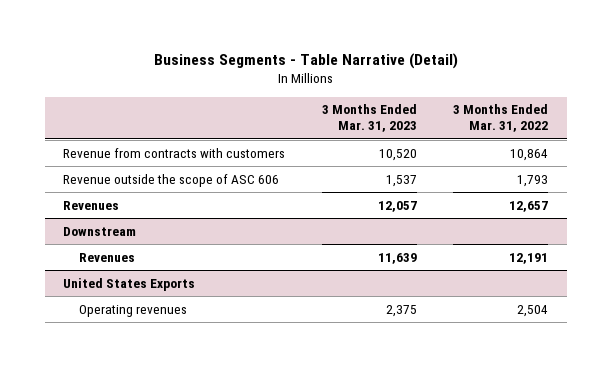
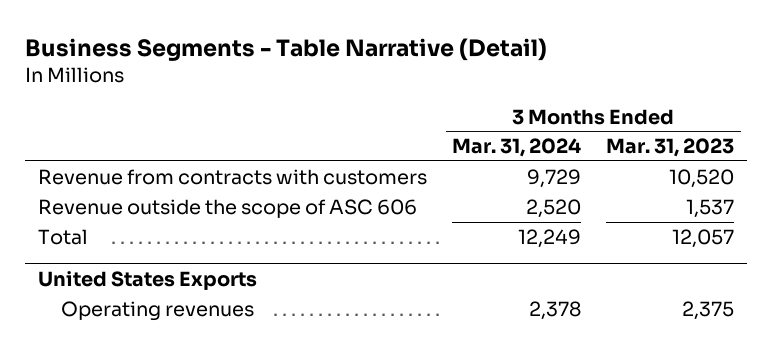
[453,104,549,133] 3 Months Ended Mar. 31, 2022 -> none
none -> [452,138,582,158] Mar. 31, 2024
[63,226,137,236] Downstream -> none
[79,252,136,262] Revenues -> none
[63,200,120,210] Revenues -> [37,228,88,245] Total

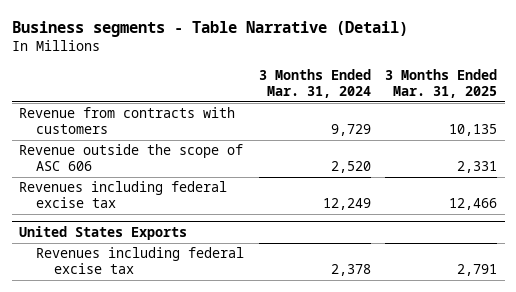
[25,37,548,61] Business Segments - Table Narrative (Detail) -> [11,20,408,37] Business segments - Table Narrative (Detail)
[606,138,735,158] Mar. 31, 2023 -> none
none -> [385,69,498,99] 3 Months Ended Mar. 31, 2025
[37,228,88,245] Total -> [18,181,227,209] Revenues including federal excise tax
[61,300,255,321] Operating revenues -> [36,247,245,275] Revenues including federal excise tax

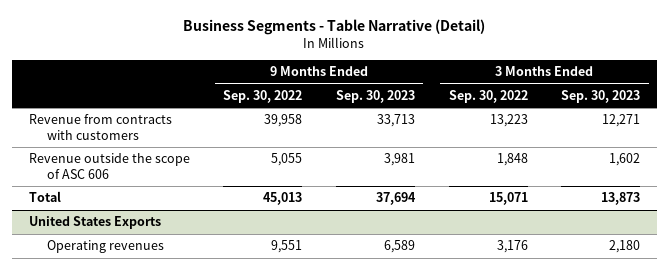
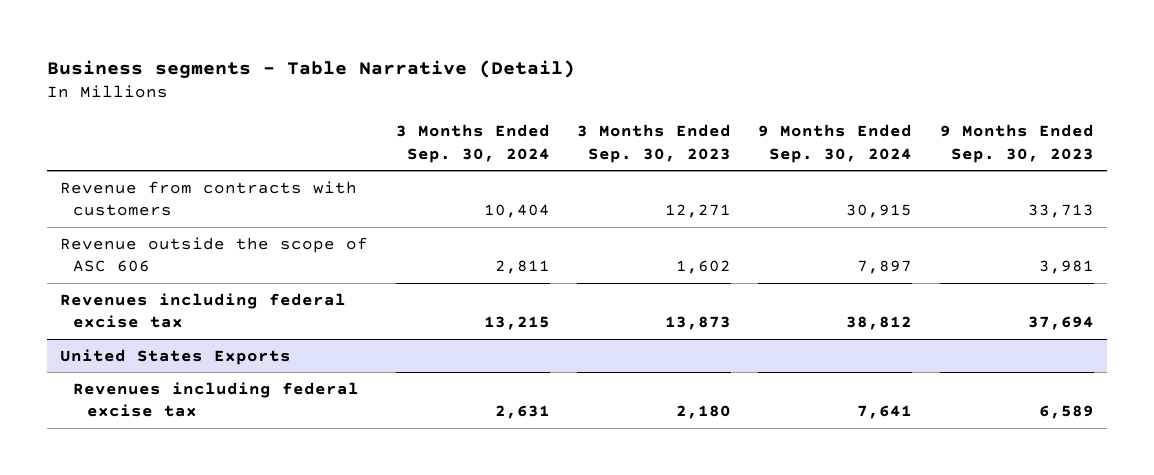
[183,19,486,36] Business Segments - Table Narrative (Detail) -> [46,59,575,79] Business segments - Table Narrative (Detail)
[223,89,303,103] Sep. 30, 2022 -> none
[448,89,528,103] Sep. 30, 2022 -> none
none -> [395,124,550,163] 3 Months Ended Sep. 30, 2024
none -> [758,124,913,163] 9 Months Ended Sep. 30, 2024
[28,191,61,203] Total -> [60,292,347,329] Revenues including federal excise tax
[46,240,164,254] Operating revenues -> [73,381,360,418] Revenues including federal excise tax

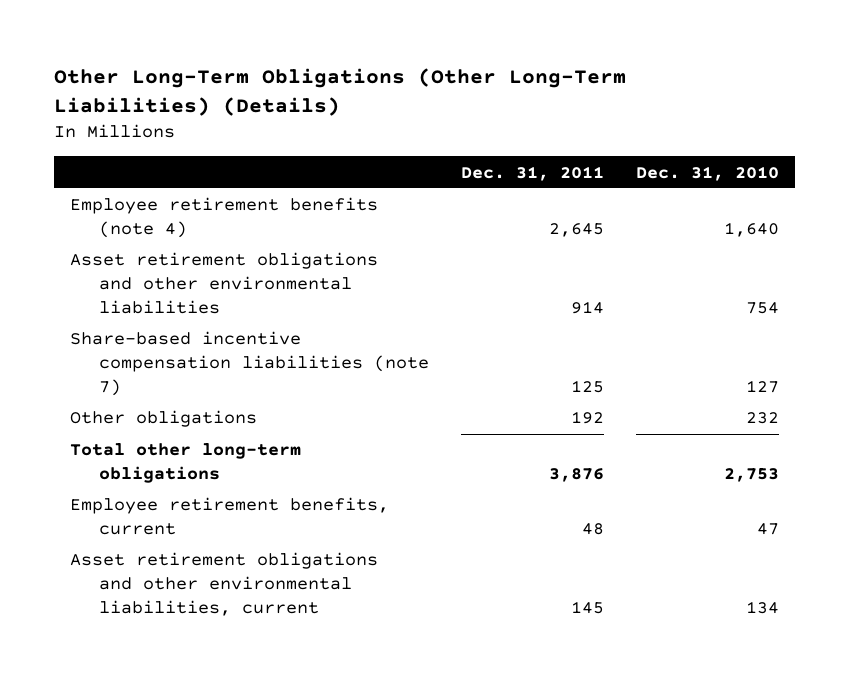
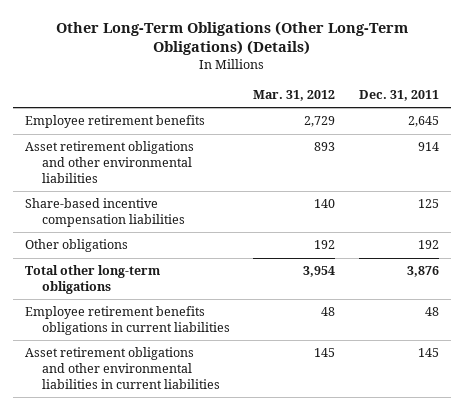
[54,68,627,117] Other Long-Term Obligations (Other Long-Term Liabilities) (Details) -> [55,20,408,56] Other Long-Term Obligations (Other Long-Term Obligations) (Details)
[635,165,779,181] Dec. 31, 2010 -> none
none -> [253,90,336,102] Mar. 31, 2012
[70,197,379,239] Employee retirement benefits (note 4) -> [24,115,205,129] Employee retirement benefits
[70,331,429,396] Share-based incentive compensation liabilities (note 7) -> [24,198,185,228] Share-based incentive compensation liabilities
[70,497,390,536] Employee retirement benefits, current -> [24,306,230,336] Employee retirement benefits obligations in current liabilities
[70,552,379,616] Asset retirement obligations and other environmental liabilities, current -> [24,347,220,389] Asset retirement obligations and other environmental liabilities in current liabilities

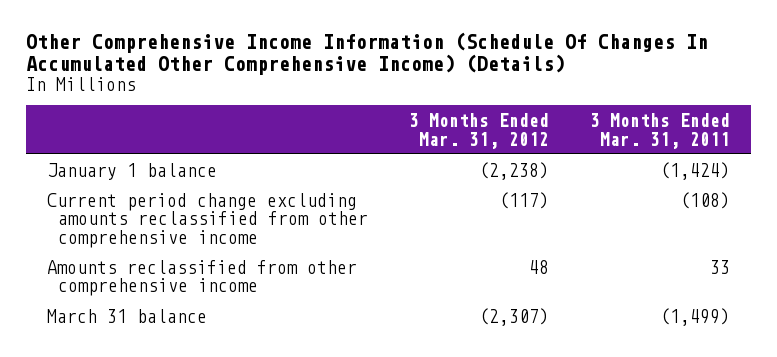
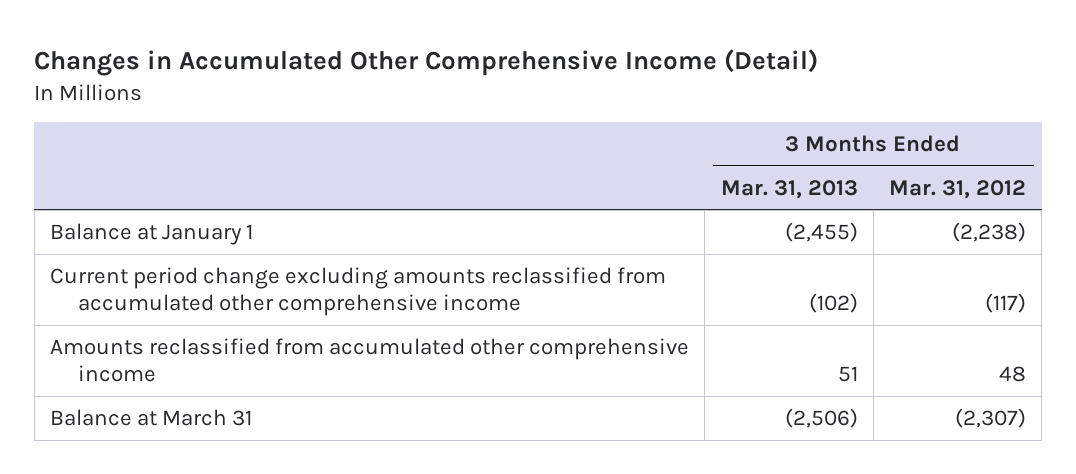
[26,31,709,76] Other Comprehensive Income Information (Schedule Of Changes In Accumulated Other Comprehensive Income) (Details) -> [34,49,819,77] Changes in Accumulated Other Comprehensive Income (Detail)
[590,113,731,149] 3 Months Ended Mar. 31, 2011 -> none
none -> [720,179,858,199] Mar. 31, 2013
[46,162,217,180] January 1 balance -> [49,222,253,245] Balance at January 1
[46,192,368,248] Current period change excluding amounts reclassified from other comprehensive income -> [49,266,666,316] Current period change excluding amounts reclassified from accumulated other comprehensive income
[46,259,357,297] Amounts reclassified from other comprehensive income -> [49,337,689,382] Amounts reclassified from accumulated other comprehensive income
[46,308,207,323] March 31 balance -> [49,408,252,426] Balance at March 31

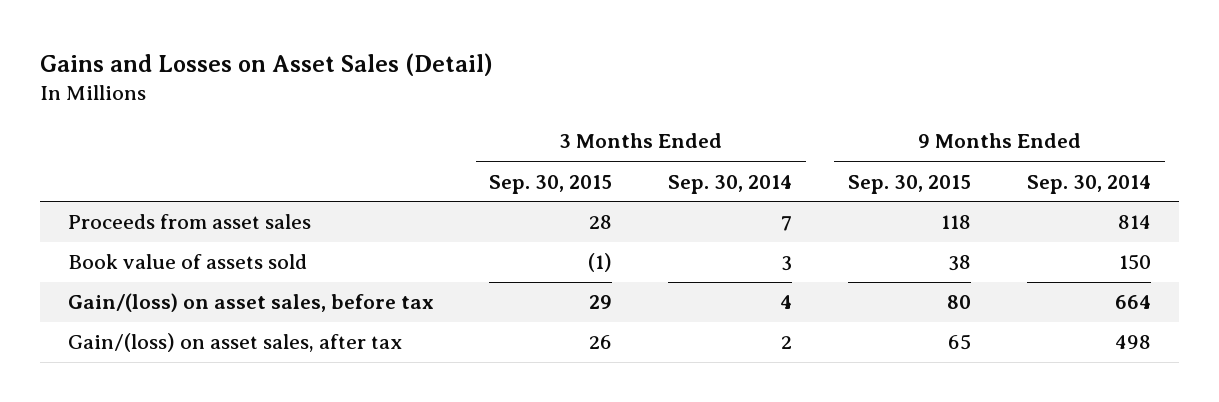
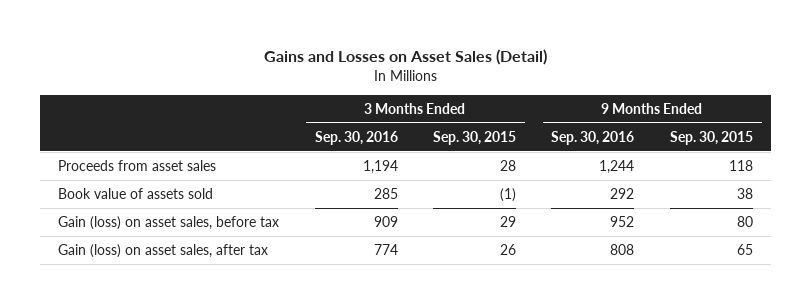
[668,174,793,194] Sep. 30, 2014 -> none
[1026,174,1151,194] Sep. 30, 2014 -> none
none -> [314,130,398,145] Sep. 30, 2016
none -> [551,130,635,145] Sep. 30, 2016
[67,293,434,313] Gain/(loss) on asset sales, before tax -> [58,215,280,230] Gain (loss) on asset sales, before tax
[67,333,402,353] Gain/(loss) on asset sales, after tax -> [58,243,269,258] Gain (loss) on asset sales, after tax

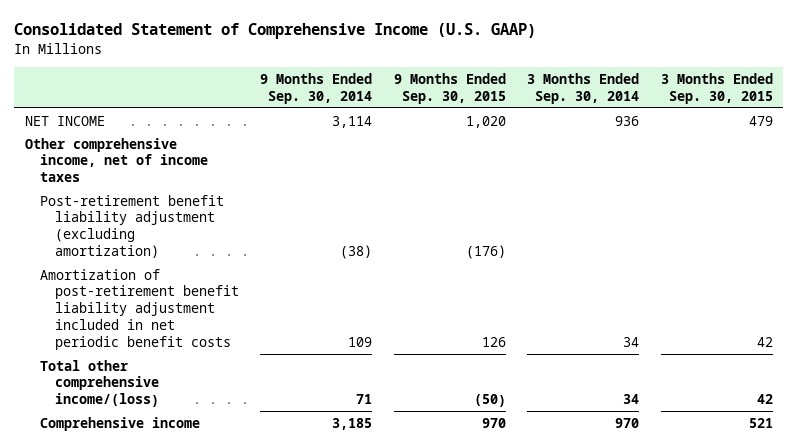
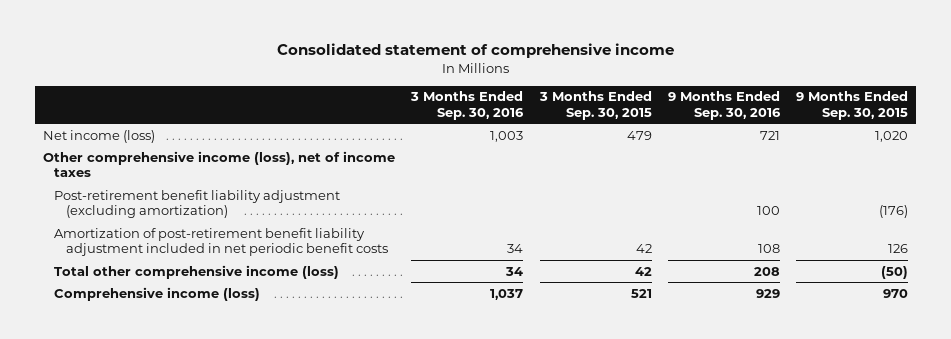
[14,23,537,40] Consolidated Statement of Comprehensive Income (U.S. GAAP) -> [276,43,674,59] Consolidated statement of comprehensive income
[260,73,373,104] 9 Months Ended Sep. 30, 2014 -> none
[527,73,640,104] 3 Months Ended Sep. 30, 2014 -> none
none -> [410,91,525,120] 3 Months Ended Sep. 30, 2016
none -> [667,91,781,120] 9 Months Ended Sep. 30, 2016
[24,115,105,126] NET INCOME -> [42,129,155,143] Net income (loss)
[24,137,208,183] Other comprehensive income, net of income taxes -> [42,150,395,177] Other comprehensive income (loss), net of income taxes
[39,359,159,408] Total other comprehensive income/(loss) -> [54,264,340,279] Total other comprehensive income (loss)
[39,416,200,431] Comprehensive income -> [54,286,261,301] Comprehensive income (loss)

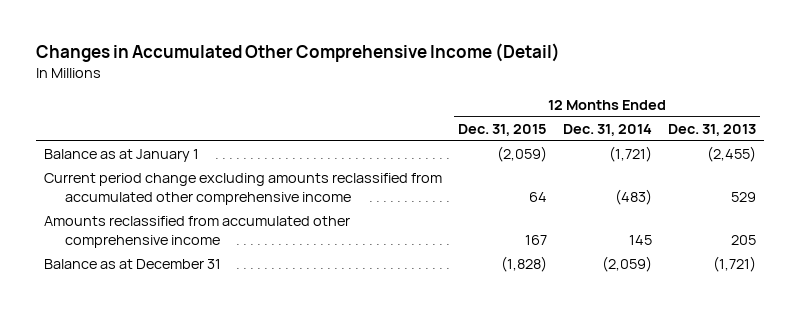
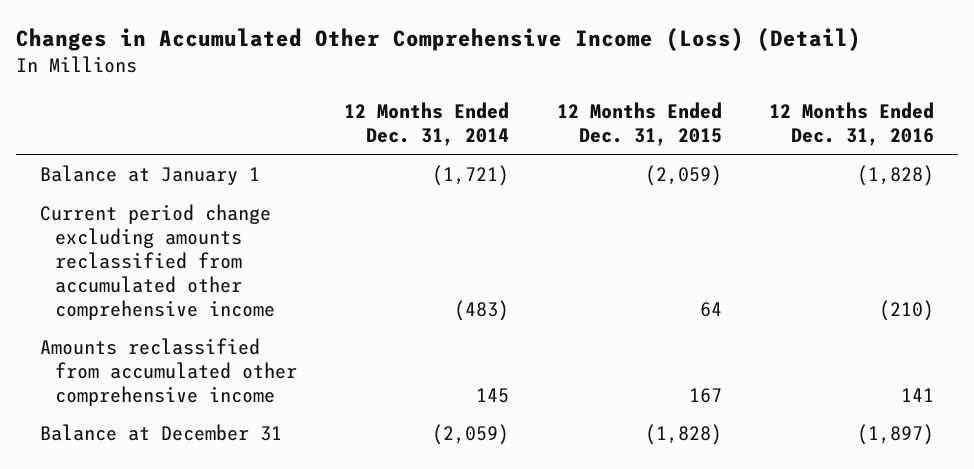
[35,43,560,63] Changes in Accumulated Other Comprehensive Income (Detail) -> [16,28,862,52] Changes in Accumulated Other Comprehensive Income (Loss) (Detail)
[667,124,756,137] Dec. 31, 2013 -> none
none -> [769,101,935,146] 12 Months Ended Dec. 31, 2016
[43,149,199,163] Balance as at January 1 -> [40,165,261,186] Balance at January 1
[43,259,221,270] Balance as at December 31 -> [40,424,283,442] Balance at December 31

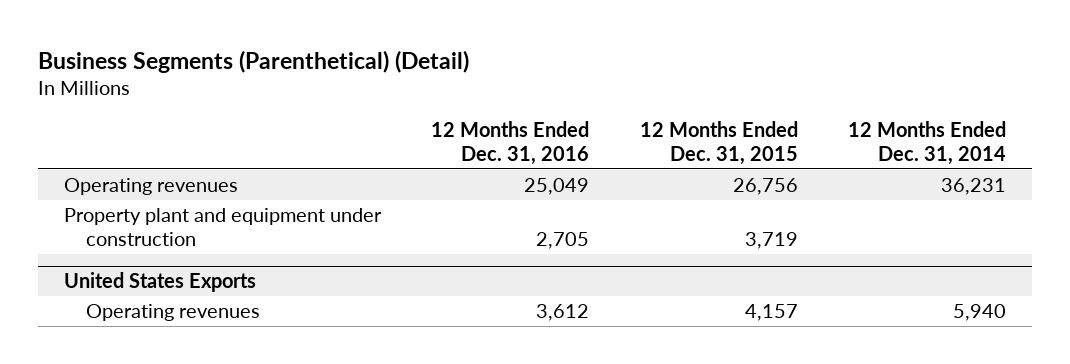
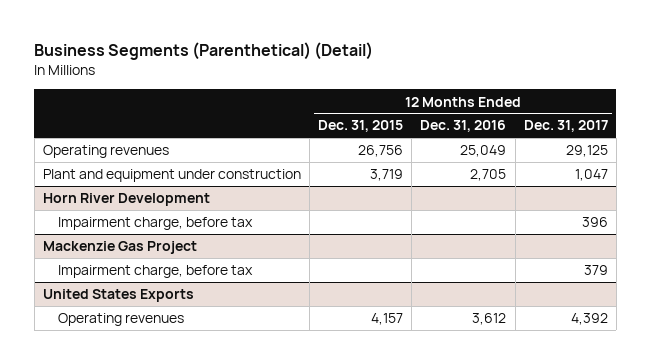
[848,120,1007,166] 12 Months Ended Dec. 31, 2014 -> none
none -> [523,120,608,133] Dec. 31, 2017
[63,207,382,247] Property plant and equipment under construction -> [43,169,302,183] Plant and equipment under construction
none -> [43,193,211,207] Horn River Development
none -> [58,217,254,231] Impairment charge, before tax
none -> [43,241,198,255] Mackenzie Gas Project
none -> [58,265,254,279] Impairment charge, before tax

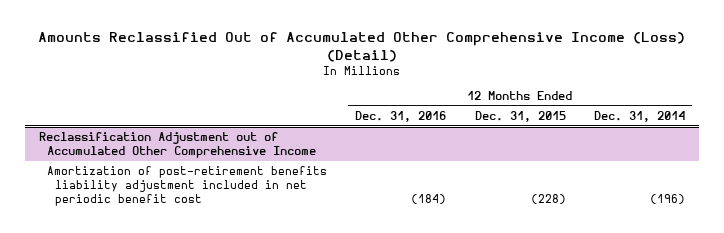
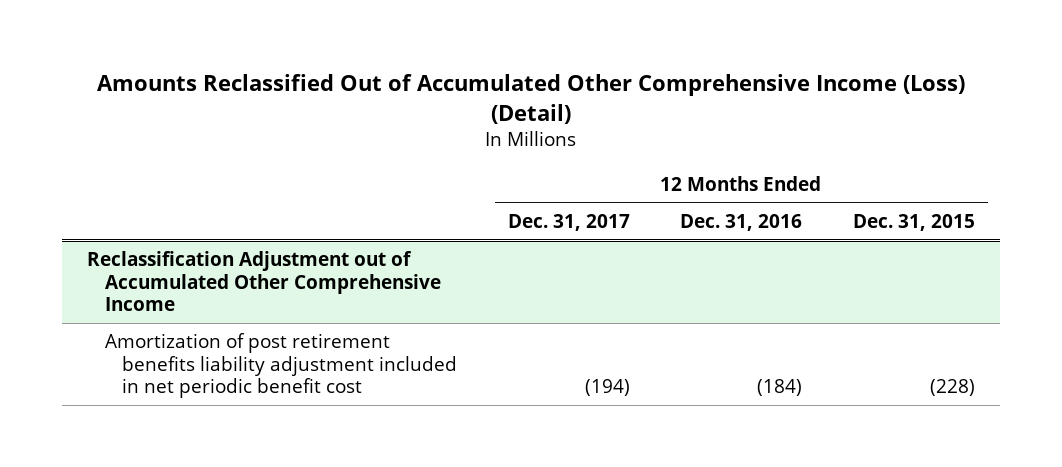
[593,111,685,123] Dec. 31, 2014 -> none
none -> [507,213,630,231] Dec. 31, 2017
[47,166,328,206] Amortization of post-retirement benefits liability adjustment included in net periodic benefit cost -> [104,333,458,398] Amortization of post retirement benefits liability adjustment included in net periodic benefit cost

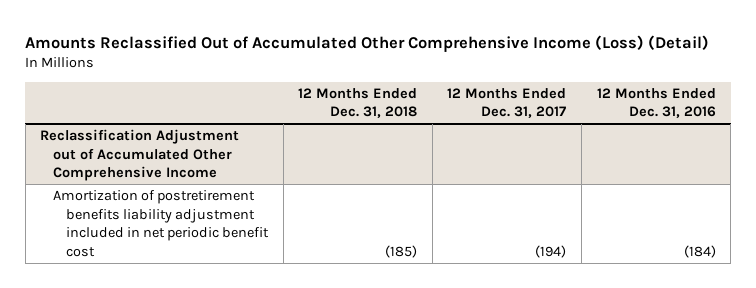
[852,213,975,231] Dec. 31, 2015 -> none
none -> [298,87,418,119] 12 Months Ended Dec. 31, 2018
[104,333,458,398] Amortization of post retirement benefits liability adjustment included in net periodic benefit cost -> [53,190,270,257] Amortization of postretirement benefits liability adjustment included in net periodic benefit cost

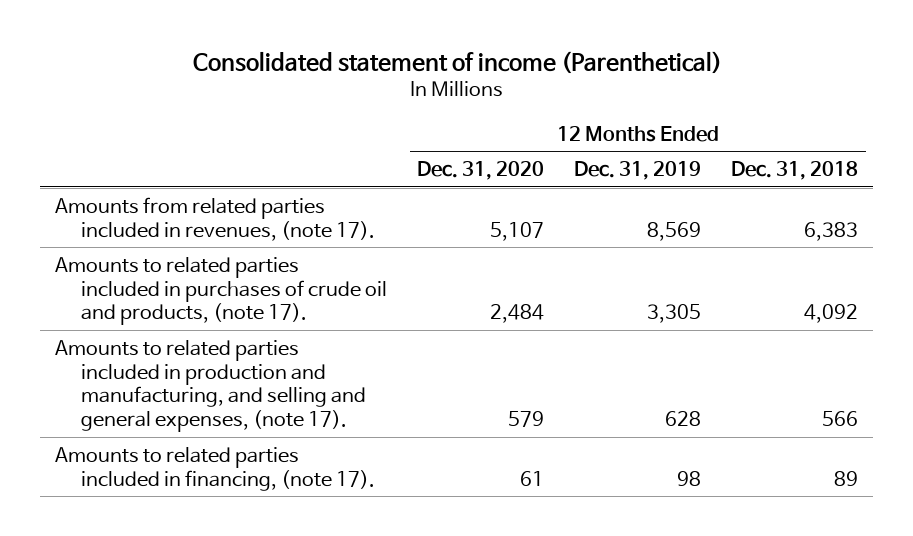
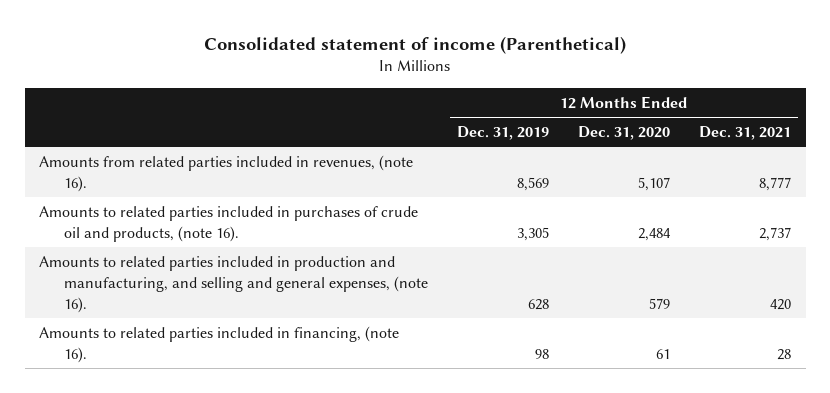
[731,161,859,181] Dec. 31, 2018 -> none
none -> [699,125,792,140] Dec. 31, 2021
[54,196,376,241] Amounts from related parties included in revenues, (note 17). -> [39,154,414,192] Amounts from related parties included in revenues, (note 16).
[54,256,388,326] Amounts to related parties included in purchases of crude oil and products, (note 17). -> [39,205,419,242] Amounts to related parties included in purchases of crude oil and products, (note 16).
[54,339,367,433] Amounts to related parties included in production and manufacturing, and selling and general expenses, (note 17). -> [39,255,429,313] Amounts to related parties included in production and manufacturing, and selling and general expenses, (note 16).
[54,446,376,491] Amounts to related parties included in financing, (note 17). -> [39,325,400,363] Amounts to related parties included in financing, (note 16).

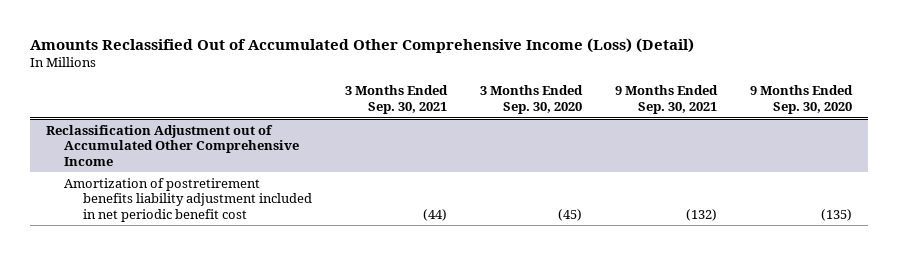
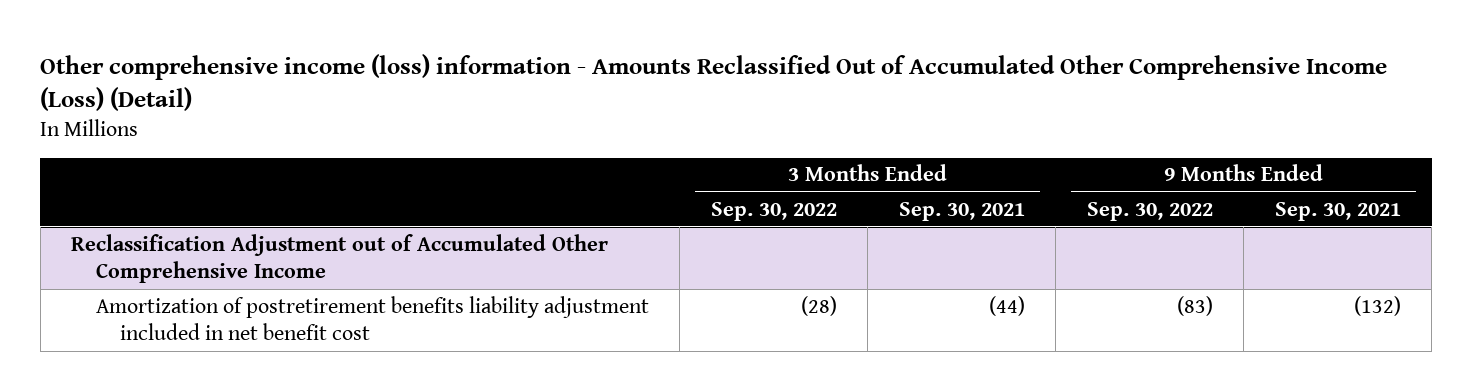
[29,37,694,53] Amounts Reclassified Out of Accumulated Other Comprehensive Income (Loss) (Detail) -> [40,53,1388,112] Other comprehensive income (loss) information - Amounts Reclassified Out of Accumulated Other Comprehensive Income (Loss) (Detail)
[479,85,583,115] 3 Months Ended Sep. 30, 2020 -> none
[749,85,853,115] 9 Months Ended Sep. 30, 2020 -> none
none -> [710,201,837,221] Sep. 30, 2022
none -> [1086,201,1213,221] Sep. 30, 2022
[64,177,312,223] Amortization of postretirement benefits liability adjustment included in net periodic benefit cost -> [95,295,649,341] Amortization of postretirement benefits liability adjustment included in net benefit cost

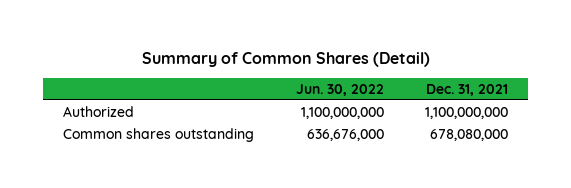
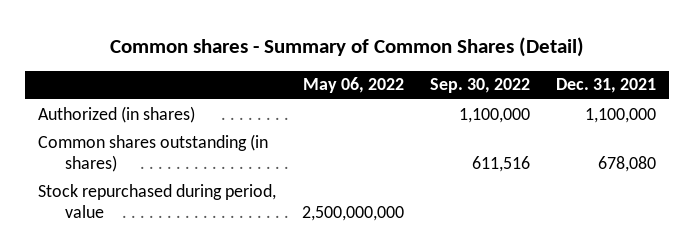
[141,52,430,68] Summary of Common Shares (Detail) -> [109,36,584,57] Common shares - Summary of Common Shares (Detail)
[295,83,384,96] Jun. 30, 2022 -> none
none -> [302,77,404,94] May 06, 2022
none -> [429,78,530,94] Sep. 30, 2022
[63,105,135,117] Authorized -> [37,105,195,123] Authorized (in shares)
[424,106,508,119] 1,100,000,000 -> [584,107,656,123] 1,100,000
[63,127,255,142] Common shares outstanding -> [37,133,268,173] Common shares outstanding (in shares)
[429,128,508,141] 678,080,000 -> [597,156,656,173] 678,080
none -> [37,183,276,219] Stock repurchased during period, value

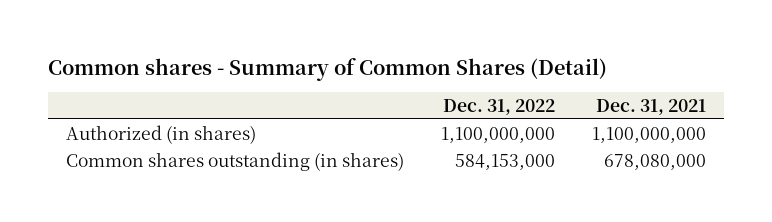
[302,77,404,94] May 06, 2022 -> none
[429,78,530,94] Sep. 30, 2022 -> none
none -> [442,98,555,115] Dec. 31, 2022
[37,183,276,219] Stock repurchased during period, value -> none
[584,107,656,123] 1,100,000 -> [591,126,706,143] 1,100,000,000
[597,156,656,173] 678,080 -> [603,153,706,170] 678,080,000

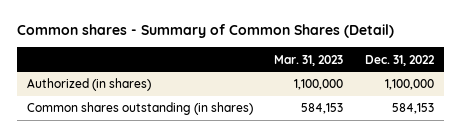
[595,98,706,115] Dec. 31, 2021 -> none
none -> [274,54,344,66] Mar. 31, 2023
[440,126,555,143] 1,100,000,000 -> [384,79,434,91] 1,100,000
[454,153,555,170] 584,153,000 -> [391,103,434,115] 584,153

